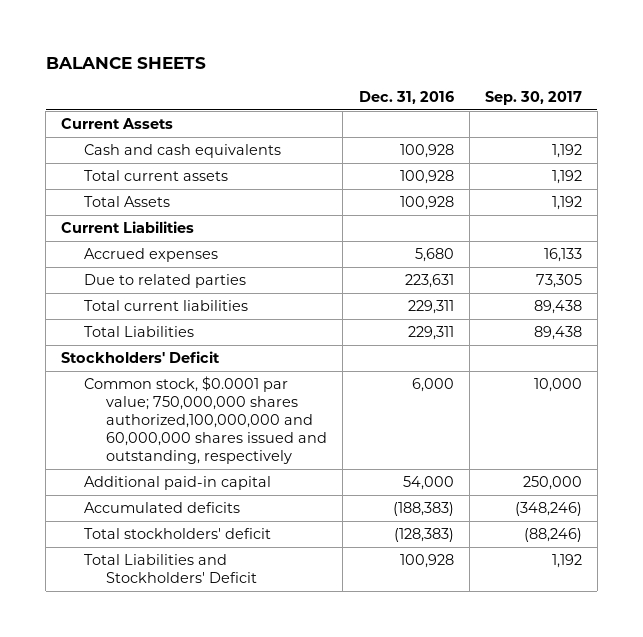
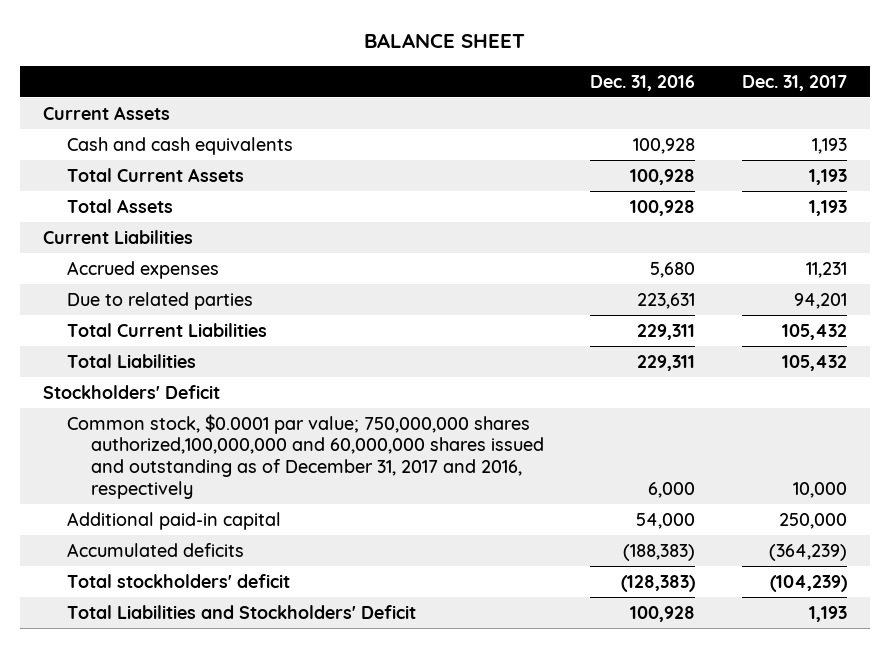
[45,56,206,69] BALANCE SHEETS -> [363,32,525,48] BALANCE SHEET
[484,90,582,105] Sep. 30, 2017 -> none
none -> [741,74,847,91] Dec. 31, 2017
[83,170,228,182] Total current assets -> [67,167,245,182] Total Current Assets
[83,300,248,312] Total current liabilities -> [67,322,268,337] Total Current Liabilities
[83,376,328,464] Common stock, $0.0001 par value; 750,000,000 shares authorized,100,000,000 and 60,000,000 shares issued and outstanding, respectively -> [67,413,545,499] Common stock, $0.0001 par value; 750,000,000 shares authorized,100,000,000 and 60,000,000 shares issued and outstanding as of December 31, 2017 and 2016, respectively

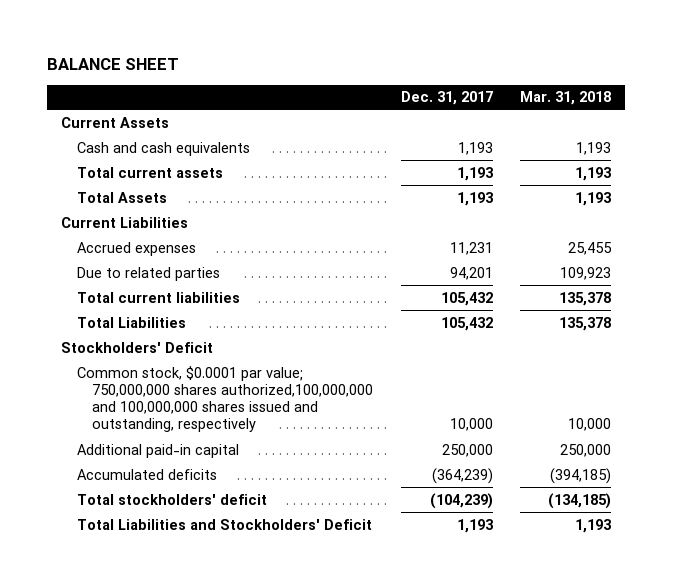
[590,74,696,91] Dec. 31, 2016 -> none
none -> [520,91,612,106] Mar. 31, 2018
[67,167,245,182] Total Current Assets -> [76,166,223,178] Total current assets
[67,322,268,337] Total Current Liabilities -> [76,291,240,303] Total current liabilities
[67,413,545,499] Common stock, $0.0001 par value; 750,000,000 shares authorized,100,000,000 and 60,000,000 shares issued and outstanding as of December 31, 2017 and 2016, respectively -> [76,365,374,433] Common stock, $0.0001 par value; 750,000,000 shares authorized,100,000,000 and 100,000,000 shares issued and outstanding, respectively

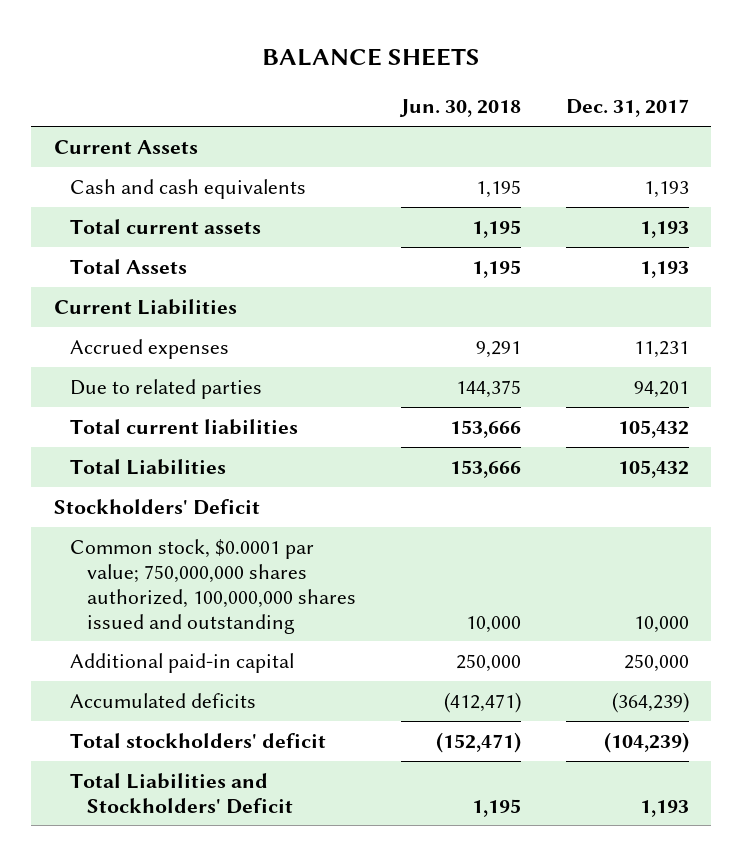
[47,57,180,70] BALANCE SHEET -> [262,47,481,66] BALANCE SHEETS
[520,91,612,106] Mar. 31, 2018 -> none
none -> [398,99,521,118] Jun. 30, 2018
[76,365,374,433] Common stock, $0.0001 par value; 750,000,000 shares authorized,100,000,000 and 100,000,000 shares issued and outstanding, respectively -> [70,538,356,634] Common stock, $0.0001 par value; 750,000,000 shares authorized, 100,000,000 shares issued and outstanding

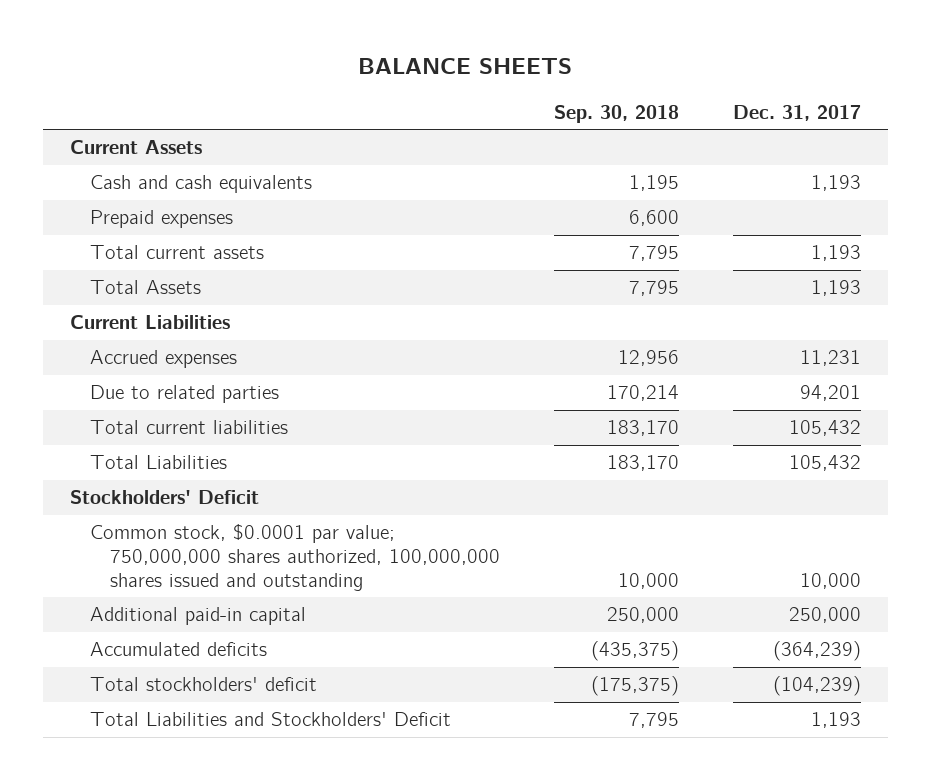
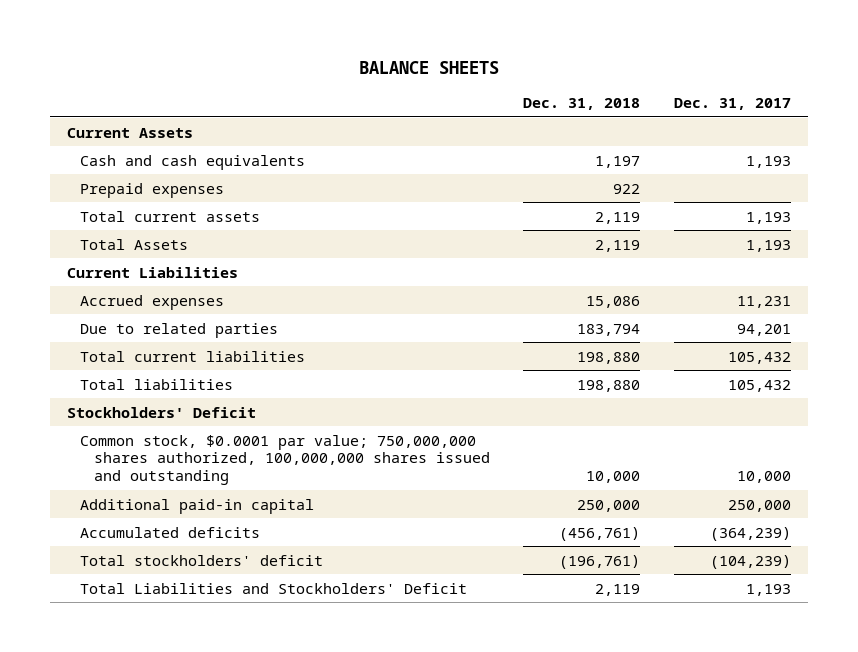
[554,104,680,123] Sep. 30, 2018 -> none
none -> [523,98,641,111] Dec. 31, 2018
[90,455,228,470] Total Liabilities -> [80,378,234,390] Total liabilities

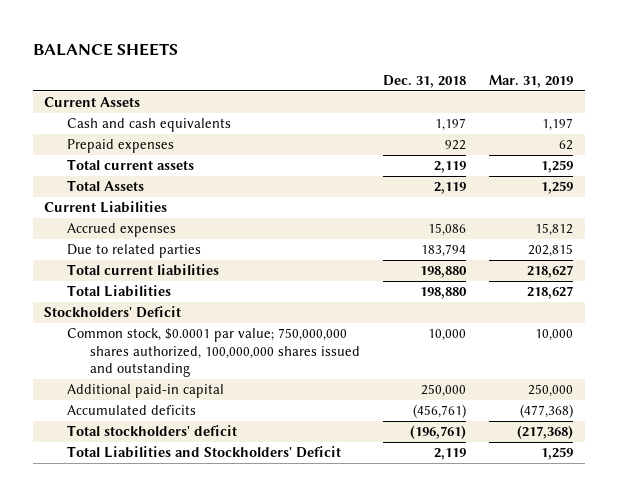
[673,98,791,111] Dec. 31, 2017 -> none
none -> [489,75,574,89] Mar. 31, 2019
[80,378,234,390] Total liabilities -> [67,285,172,298] Total Liabilities

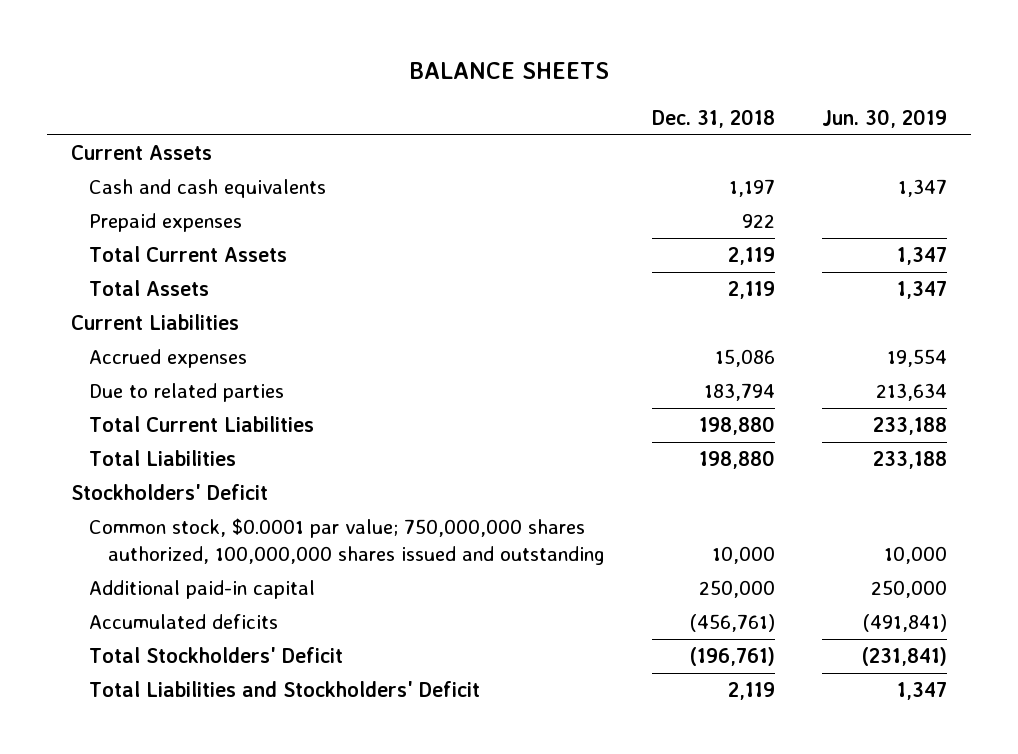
[489,75,574,89] Mar. 31, 2019 -> none
none -> [822,108,948,128] Jun. 30, 2019
[67,159,195,171] Total current assets -> [89,246,288,263] Total Current Assets
[67,264,220,277] Total current liabilities -> [89,416,315,433] Total Current Liabilities
[67,425,238,437] Total stockholders' deficit -> [89,647,344,664] Total Stockholders' Deficit

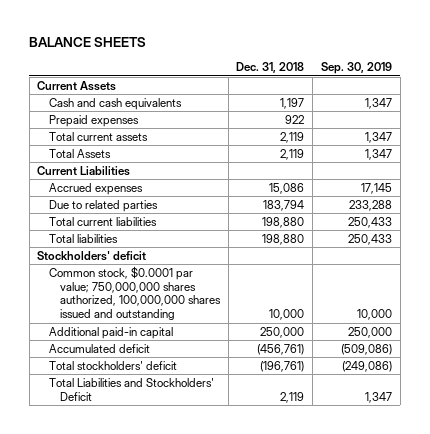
[822,108,948,128] Jun. 30, 2019 -> none
none -> [321,62,393,75] Sep. 30, 2019
[89,246,288,263] Total Current Assets -> [48,131,148,141] Total current assets
[89,416,315,433] Total Current Liabilities -> [48,216,157,226] Total current liabilities
[89,450,237,467] Total Liabilities -> [48,233,118,243] Total liabilities
[70,484,268,501] Stockholders' Deficit -> [37,250,147,261] Stockholders' deficit
[89,614,279,630] Accumulated deficits -> [48,343,150,353] Accumulated deficit
[89,647,344,664] Total Stockholders' Deficit -> [48,360,177,370] Total stockholders' deficit

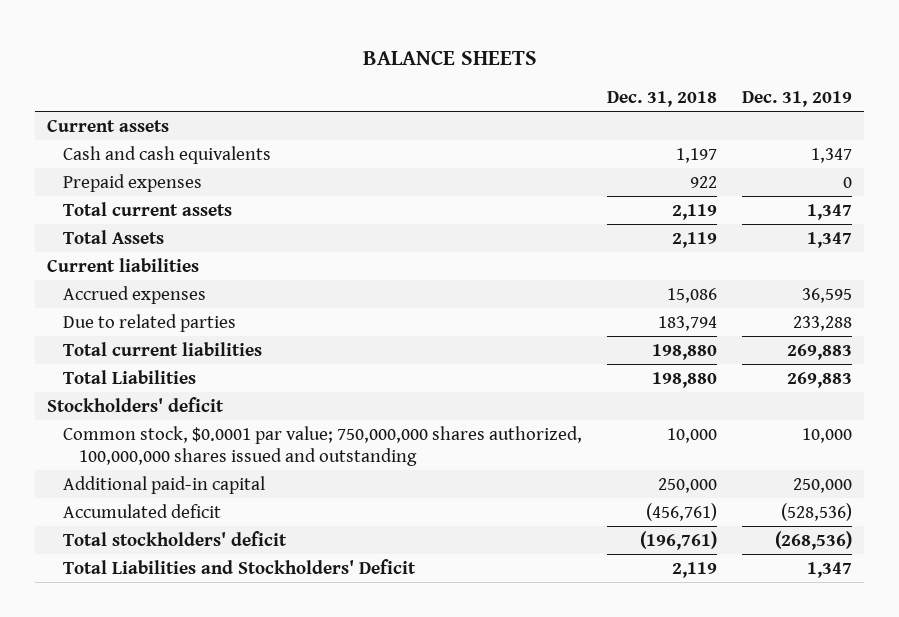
[321,62,393,75] Sep. 30, 2019 -> none
none -> [741,91,852,108] Dec. 31, 2019
[37,80,117,91] Current Assets -> [47,118,170,132] Current assets
[37,165,131,176] Current Liabilities -> [47,257,200,272] Current liabilities
[48,233,118,243] Total liabilities -> [63,369,197,384] Total Liabilities

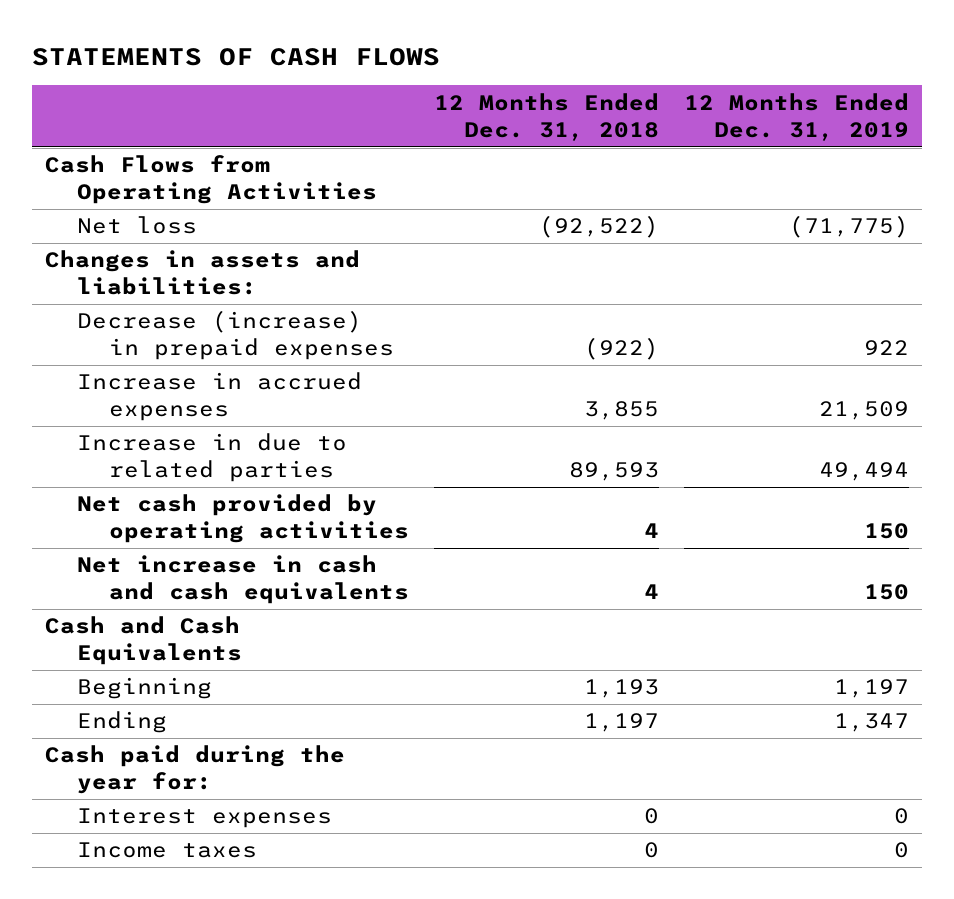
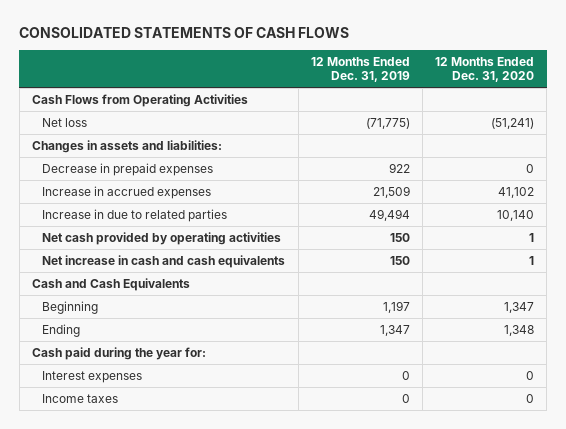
[32,47,441,66] STATEMENTS OF CASH FLOWS -> [19,27,350,39] CONSOLIDATED STATEMENTS OF CASH FLOWS
[434,92,660,141] 12 Months Ended Dec. 31, 2018 -> none
none -> [435,57,535,83] 12 Months Ended Dec. 31, 2020
[77,310,395,361] Decrease (increase) in prepaid expenses -> [42,162,214,176] Decrease in prepaid expenses

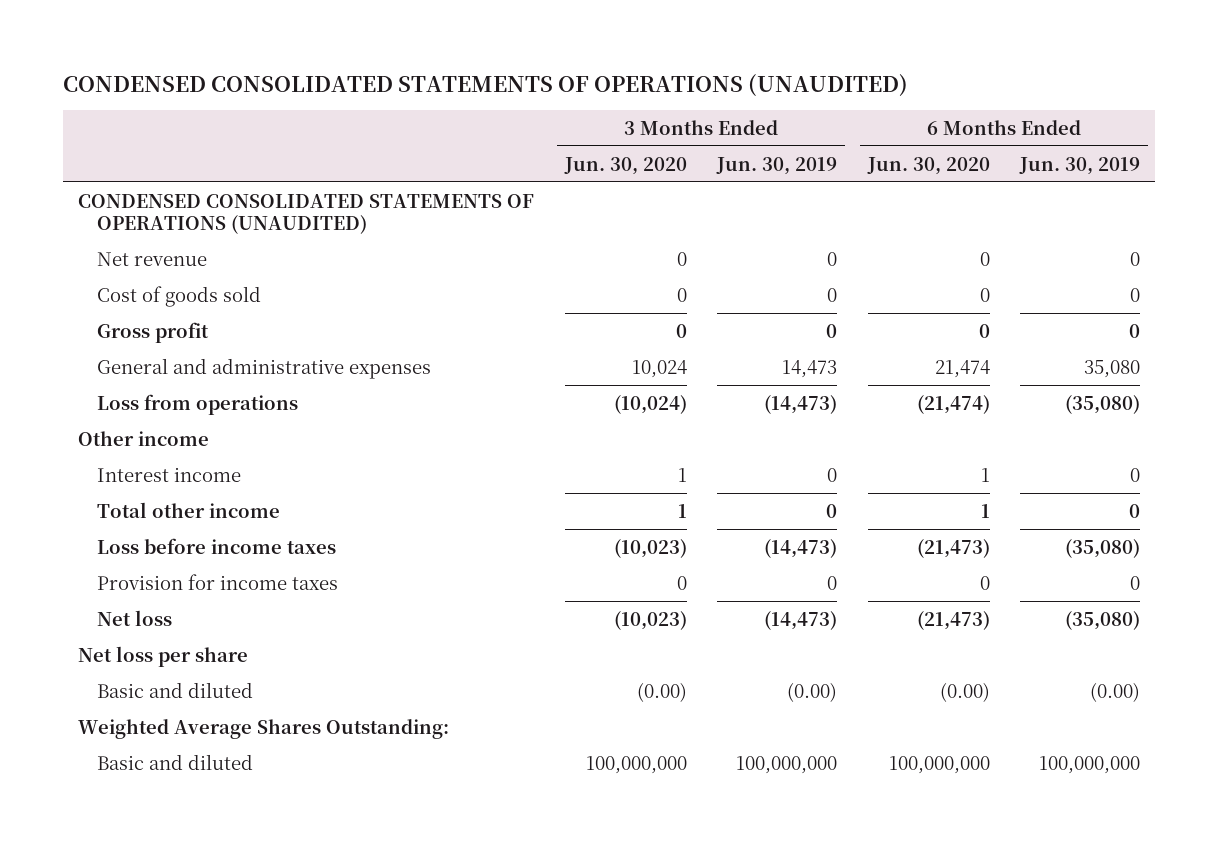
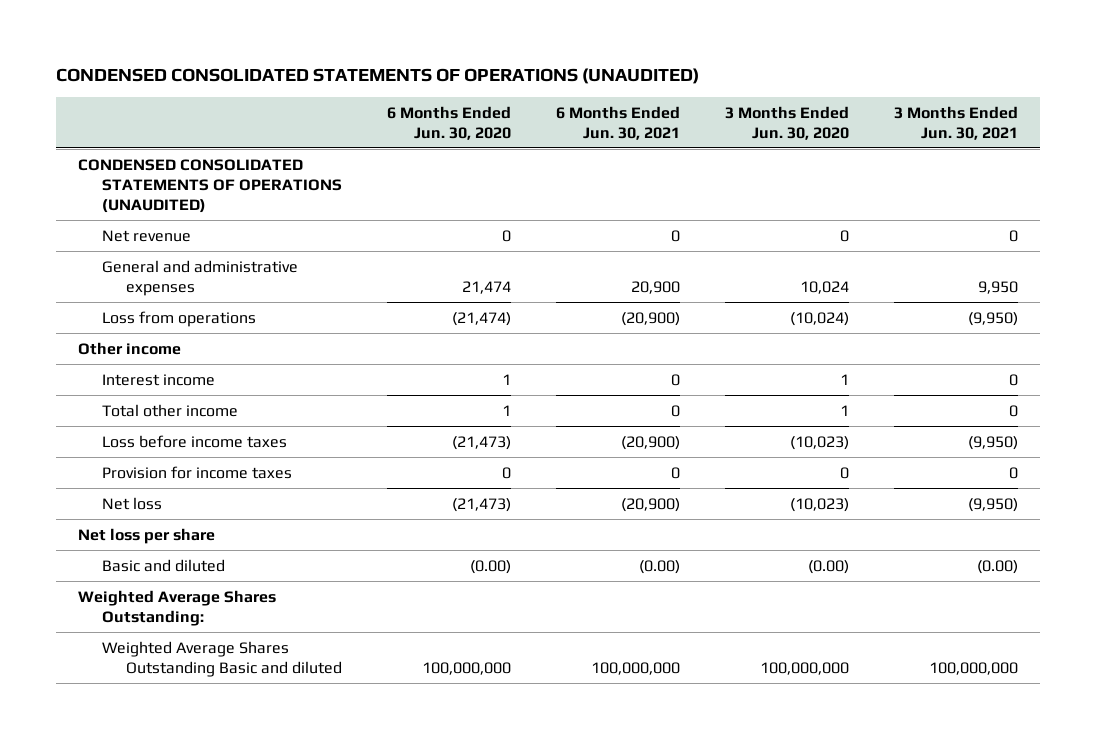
[716,156,838,175] Jun. 30, 2019 -> none
[1019,156,1141,175] Jun. 30, 2019 -> none
none -> [555,105,680,140] 6 Months Ended Jun. 30, 2021
none -> [893,105,1018,140] 3 Months Ended Jun. 30, 2021
[97,285,262,307] Cost of goods sold -> none
[97,321,210,343] Gross profit -> none
[97,753,254,770] Basic and diluted -> [101,640,342,677] Weighted Average Shares Outstanding Basic and diluted

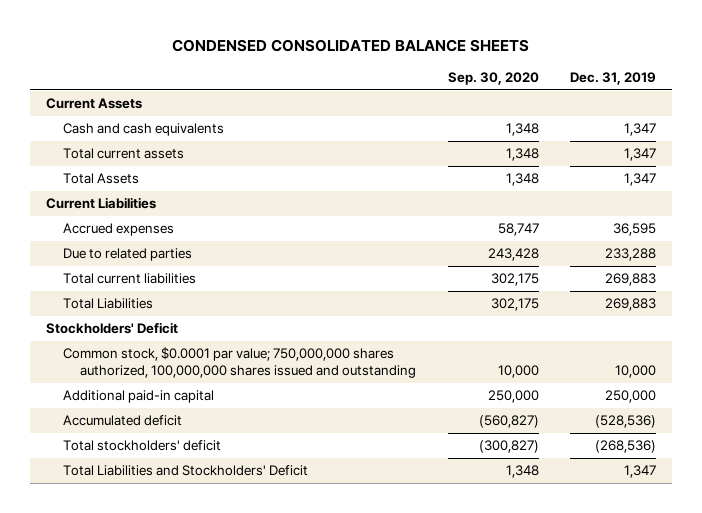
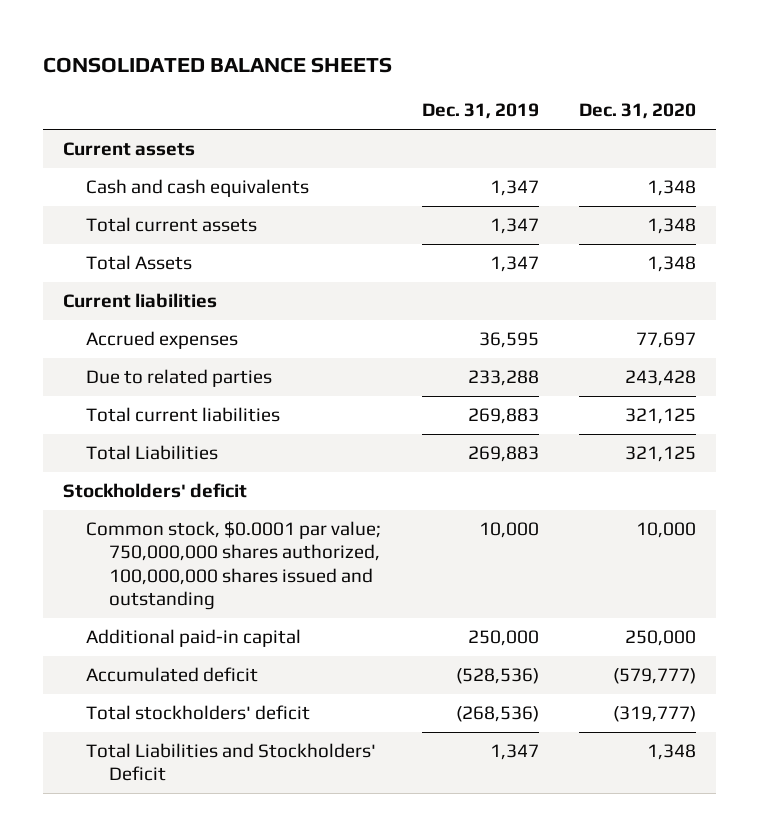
[172,39,530,53] CONDENSED CONSOLIDATED BALANCE SHEETS -> [42,57,392,74] CONSOLIDATED BALANCE SHEETS
[447,71,539,85] Sep. 30, 2020 -> none
none -> [579,103,697,120] Dec. 31, 2020
[46,98,143,110] Current Assets -> [63,142,196,157] Current assets
[46,197,157,210] Current Liabilities -> [63,293,218,309] Current liabilities
[46,322,179,335] Stockholders' Deficit -> [63,483,248,499] Stockholders' deficit

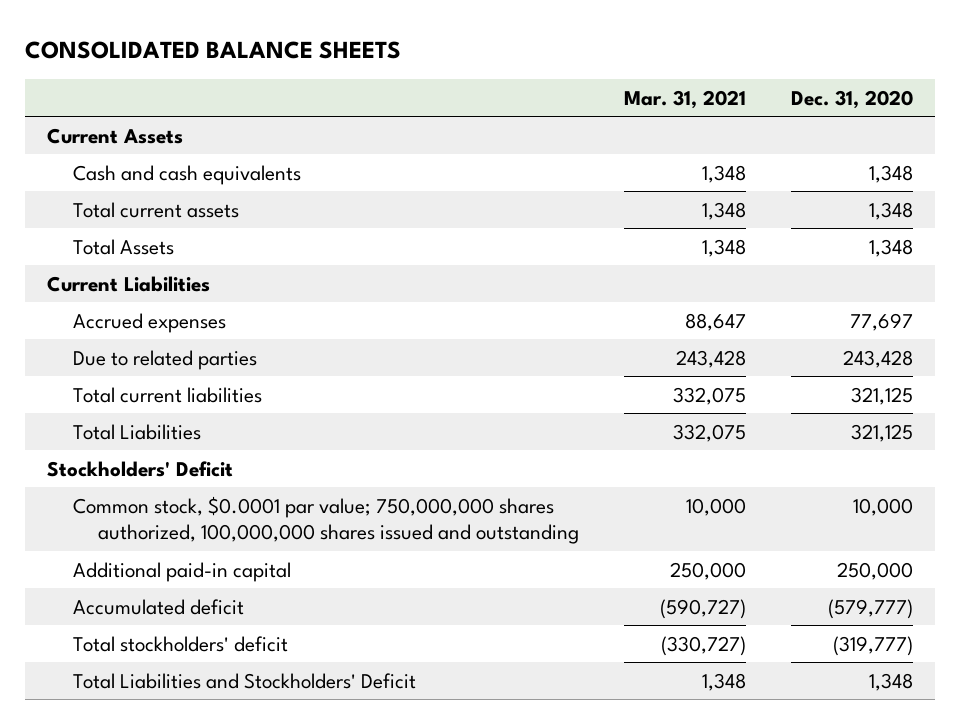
[421,103,539,120] Dec. 31, 2019 -> none
none -> [624,89,747,109] Mar. 31, 2021
[63,142,196,157] Current assets -> [47,127,184,144] Current Assets
[63,293,218,309] Current liabilities -> [47,275,211,292] Current Liabilities
[63,483,248,499] Stockholders' deficit -> [47,460,234,477] Stockholders' Deficit

